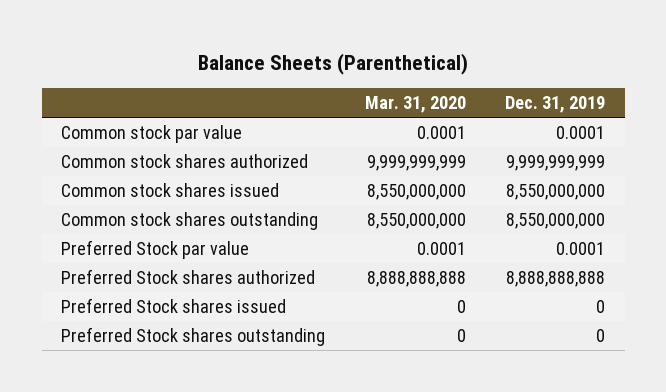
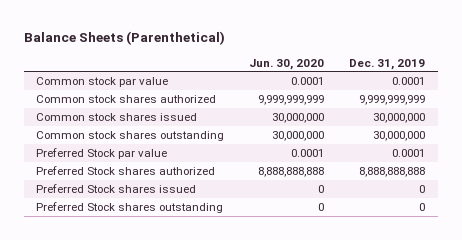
[364,96,466,114] Mar. 31, 2020 -> none
none -> [249,58,325,70] Jun. 30, 2020
[506,184,606,201] 8,550,000,000 -> [373,113,426,124] 30,000,000
[506,213,606,230] 8,550,000,000 -> [373,131,426,142] 30,000,000

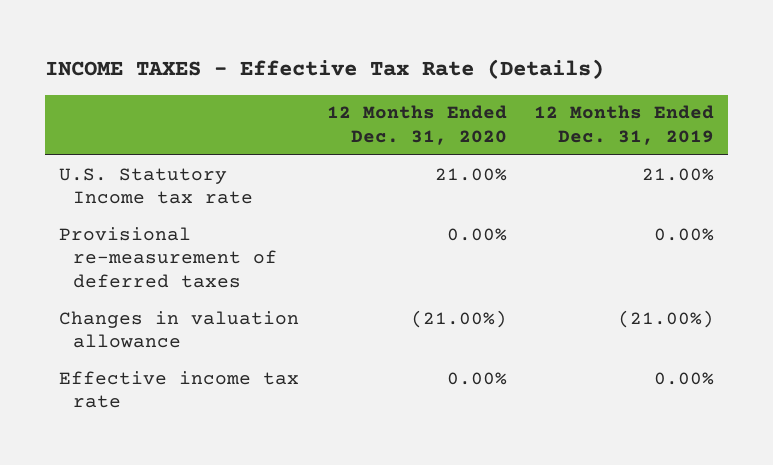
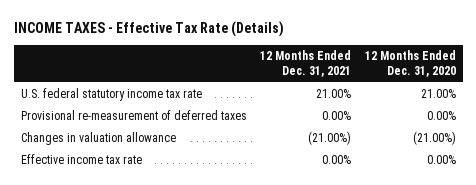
[534,105,715,146] 12 Months Ended Dec. 31, 2019 -> none
none -> [260,49,352,78] 12 Months Ended Dec. 31, 2021
[58,167,253,205] U.S. Statutory Income tax rate -> [20,88,202,102] U.S. federal statutory income tax rate

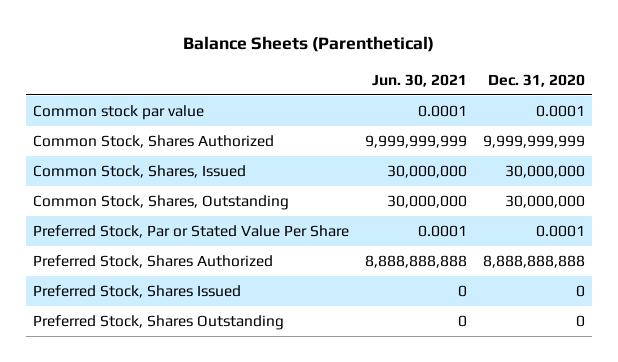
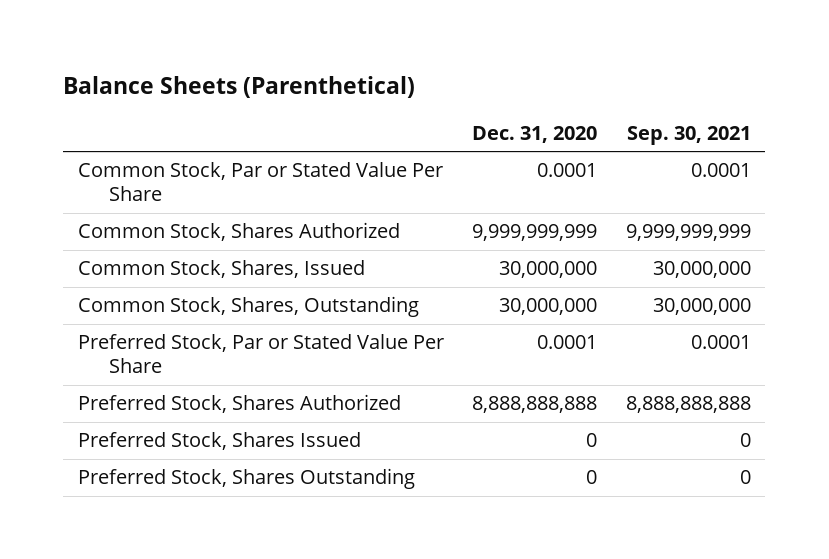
[371,73,467,87] Jun. 30, 2021 -> none
none -> [627,125,752,145] Sep. 30, 2021
[33,105,205,121] Common stock par value -> [77,162,443,202] Common Stock, Par or Stated Value Per Share

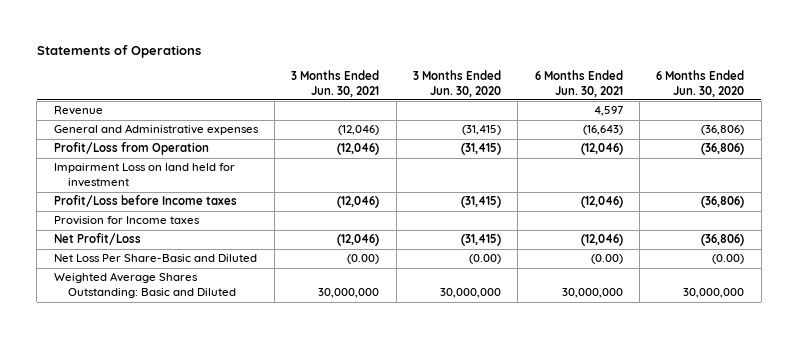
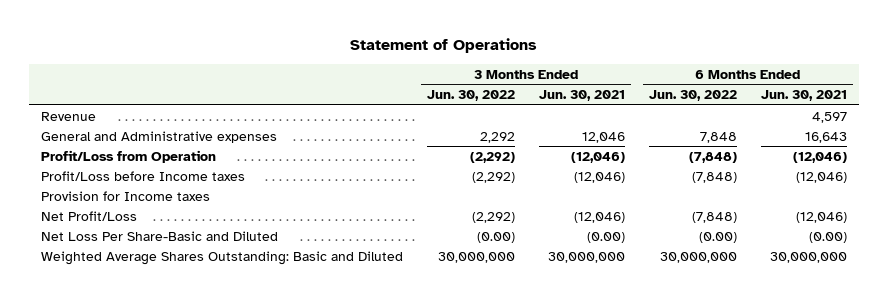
[36,44,201,58] Statements of Operations -> [350,38,538,54] Statement of Operations
[413,69,502,97] 3 Months Ended Jun. 30, 2020 -> none
[656,69,745,97] 6 Months Ended Jun. 30, 2020 -> none
none -> [427,90,516,102] Jun. 30, 2022
none -> [649,90,738,102] Jun. 30, 2022
[338,125,380,136] (12,046) -> [582,131,626,143] 12,046
[582,125,623,136] (16,643) -> [804,131,847,143] 16,643
[53,163,235,188] Impairment Loss on land held for investment -> none

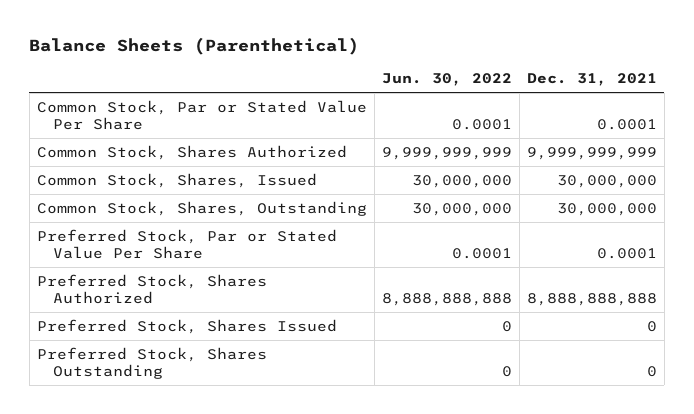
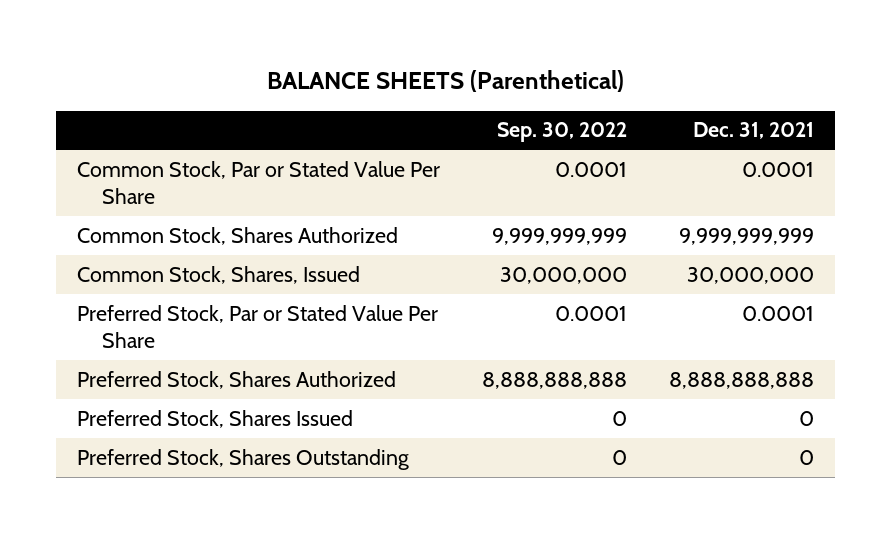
[29,36,360,55] Balance Sheets (Parenthetical) -> [266,70,624,93] BALANCE SHEETS (Parenthetical)
[381,73,512,87] Jun. 30, 2022 -> none
none -> [497,122,628,143] Sep. 30, 2022
[36,200,367,216] Common Stock, Shares, Outstanding -> none

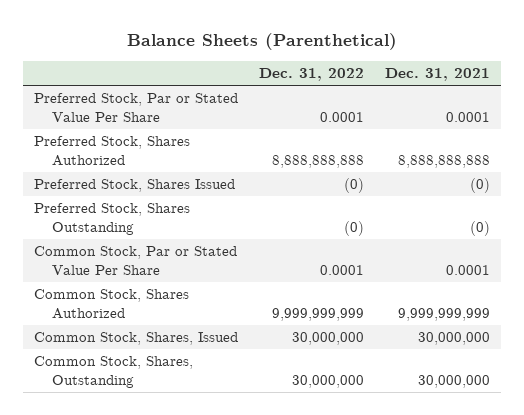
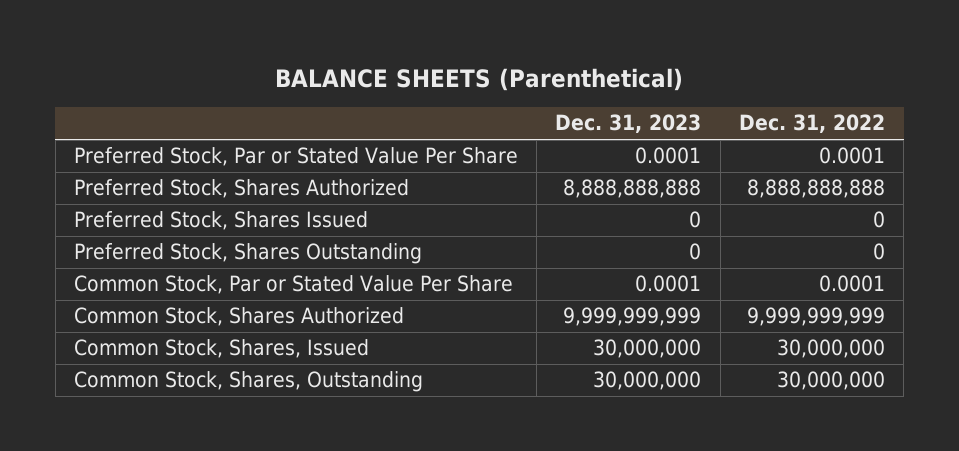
[127,33,398,51] Balance Sheets (Parenthetical) -> [275,67,684,91] BALANCE SHEETS (Parenthetical)
[385,68,491,82] Dec. 31, 2021 -> none
none -> [555,114,702,134] Dec. 31, 2023
[344,178,365,194] (0) -> [872,211,885,229] 0
[344,220,365,236] (0) -> [872,243,885,261] 0

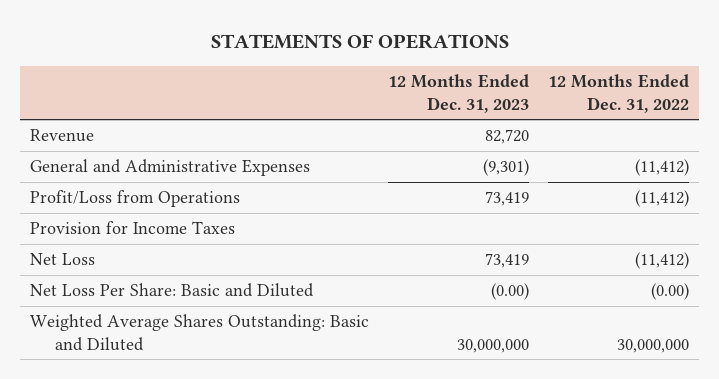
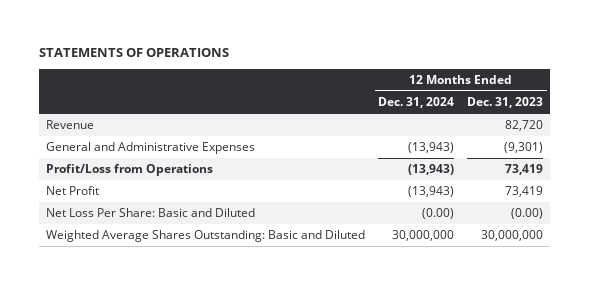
[548,74,690,113] 12 Months Ended Dec. 31, 2022 -> none
none -> [378,97,455,109] Dec. 31, 2024
[29,221,235,235] Provision for Income Taxes -> none
[29,253,95,266] Net Loss -> [45,186,99,196] Net Profit

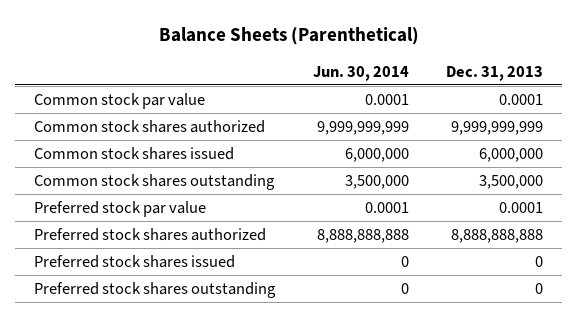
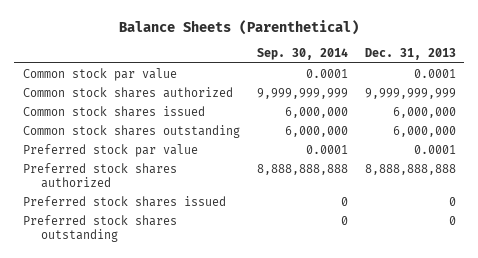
[312,65,409,81] Jun. 30, 2014 -> none
none -> [256,48,348,61] Sep. 30, 2014
[479,175,544,190] 3,500,000 -> [392,125,456,137] 6,000,000

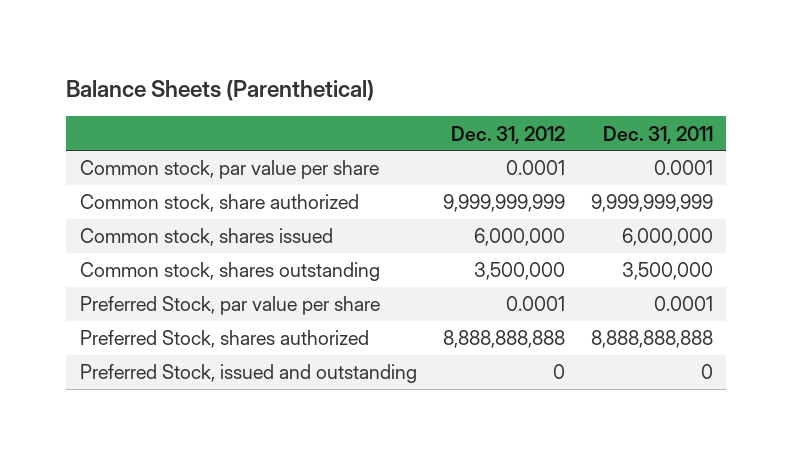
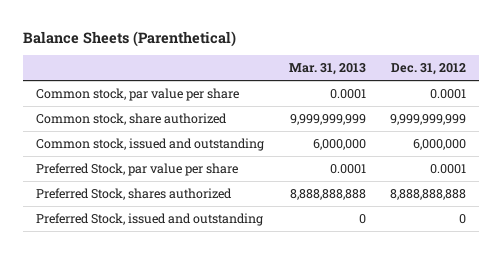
[602,125,713,144] Dec. 31, 2011 -> none
none -> [288,63,366,76] Mar. 31, 2013
[79,262,380,282] Common stock, shares outstanding -> none
[79,228,333,247] Common stock, shares issued -> [35,138,264,152] Common stock, issued and outstanding

